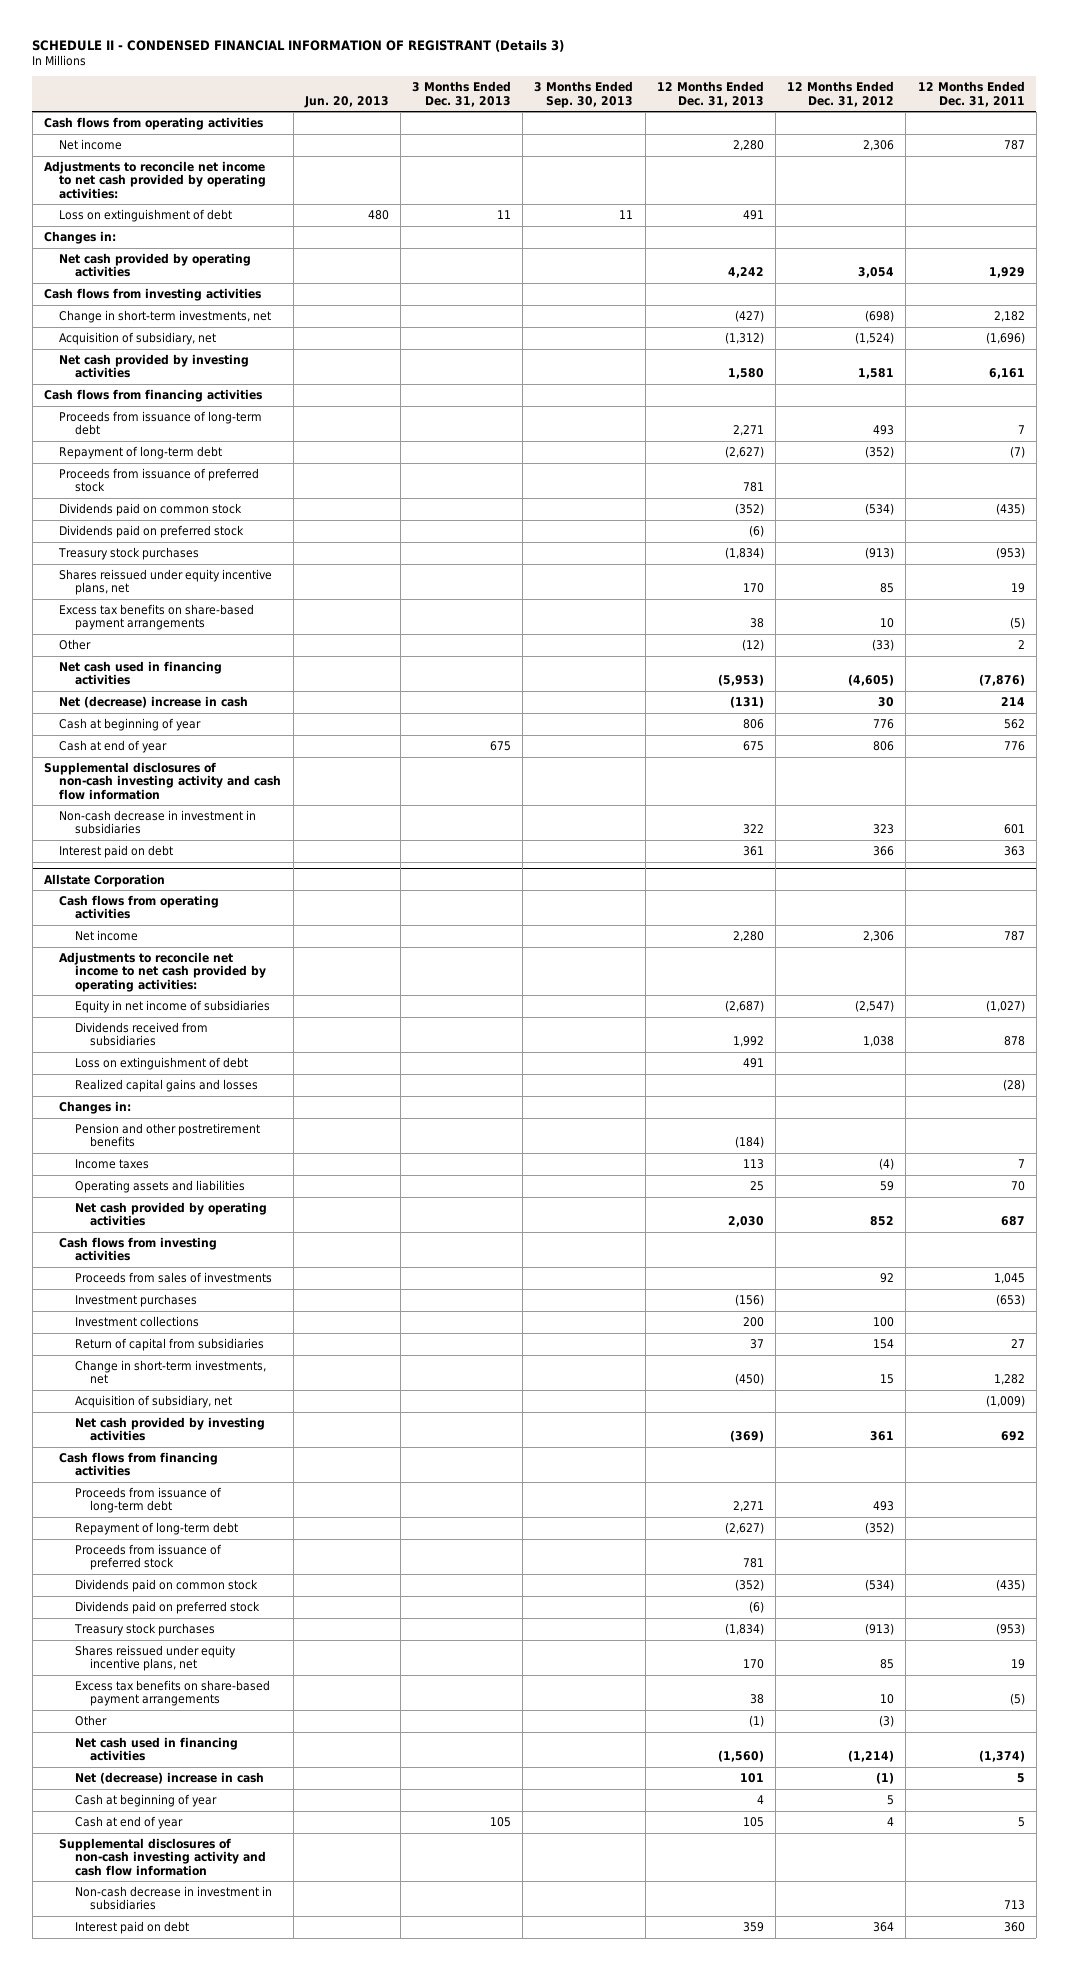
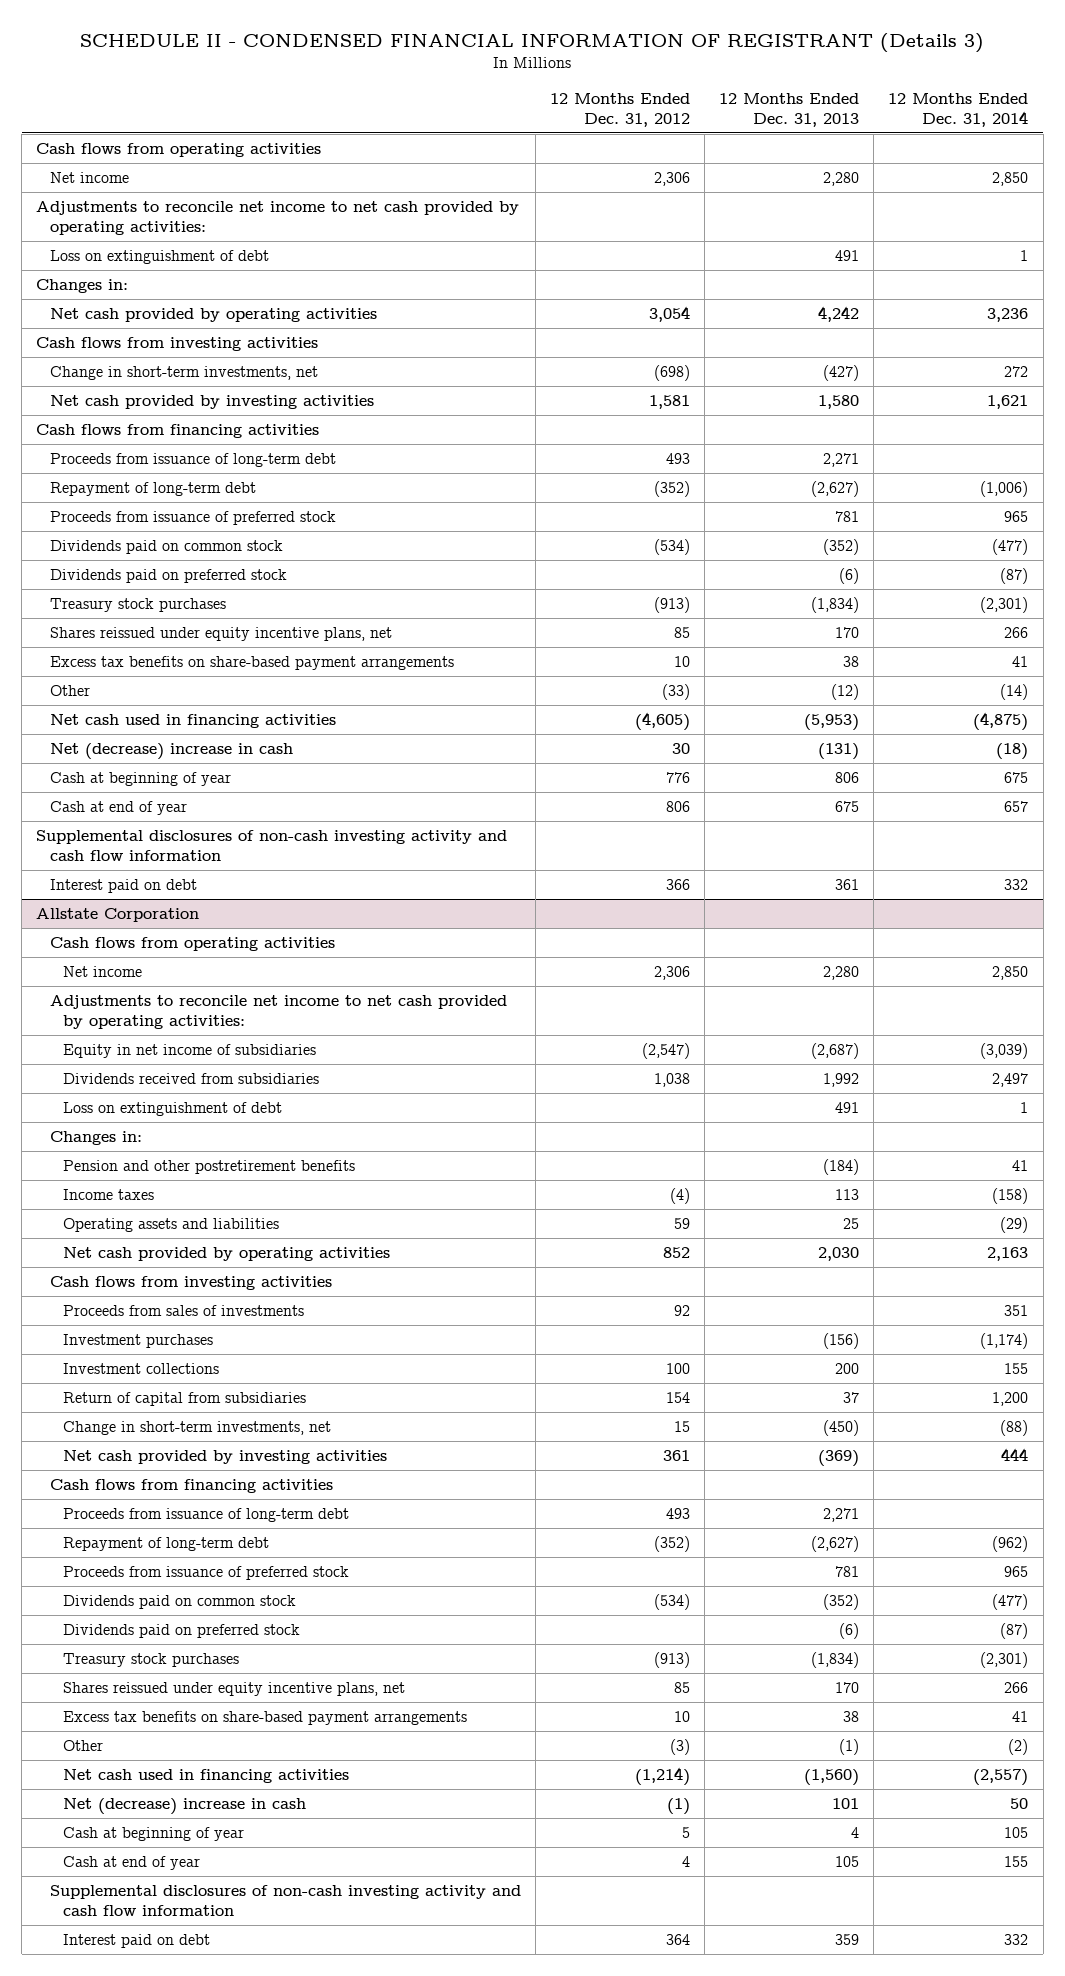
[303,95,389,108] Jun. 20, 2013 -> none
[412,81,512,107] 3 Months Ended Dec. 31, 2013 -> none
[534,81,634,108] 3 Months Ended Sep. 30, 2013 -> none
[917,81,1025,107] 12 Months Ended Dec. 31, 2011 -> none
none -> [888,93,1029,128] 12 Months Ended Dec. 31, 2014
[59,332,217,346] Acquisition of subsidiary, net -> none
[59,810,257,835] Non-cash decrease in investment in subsidiaries -> none
[74,1079,258,1093] Realized capital gains and losses -> none
[74,1395,232,1409] Acquisition of subsidiary, net -> none
[74,1886,272,1911] Non-cash decrease in investment in subsidiaries -> none

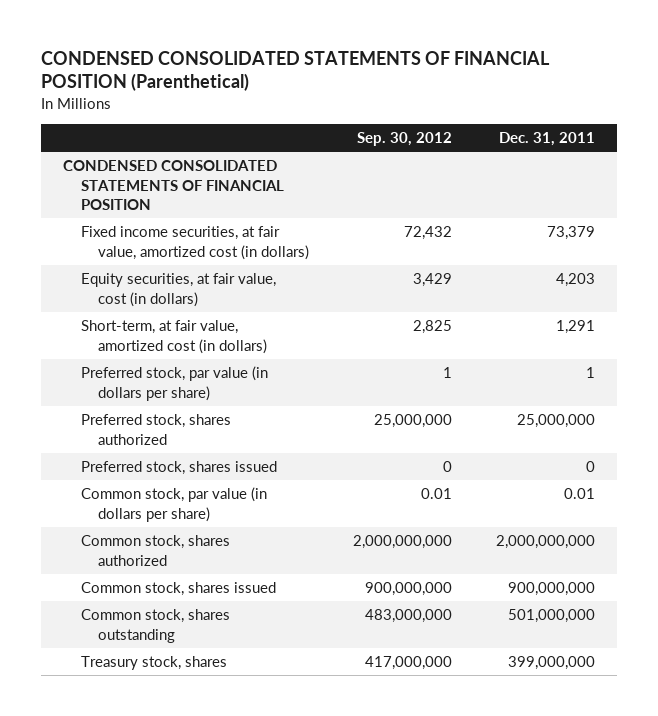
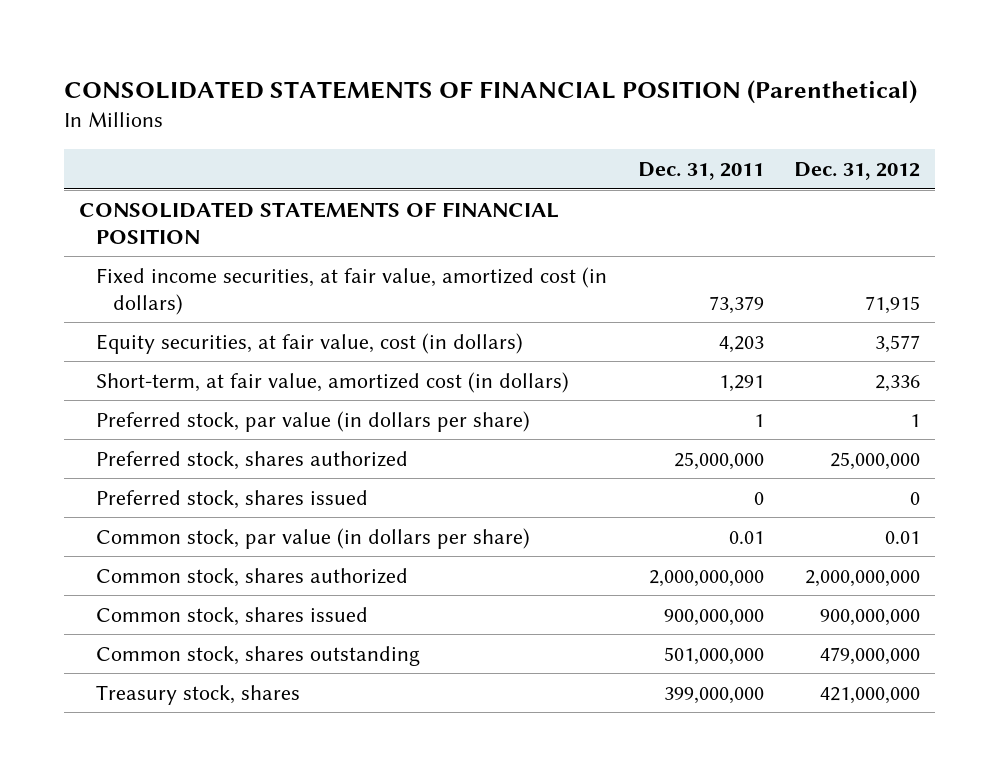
[41,50,551,92] CONDENSED CONSOLIDATED STATEMENTS OF FINANCIAL POSITION (Parenthetical) -> [63,79,917,104] CONSOLIDATED STATEMENTS OF FINANCIAL POSITION (Parenthetical)
[357,132,453,147] Sep. 30, 2012 -> none
none -> [793,162,920,181] Dec. 31, 2012
[63,160,284,210] CONDENSED CONSOLIDATED STATEMENTS OF FINANCIAL POSITION -> [79,201,560,244] CONSOLIDATED STATEMENTS OF FINANCIAL POSITION

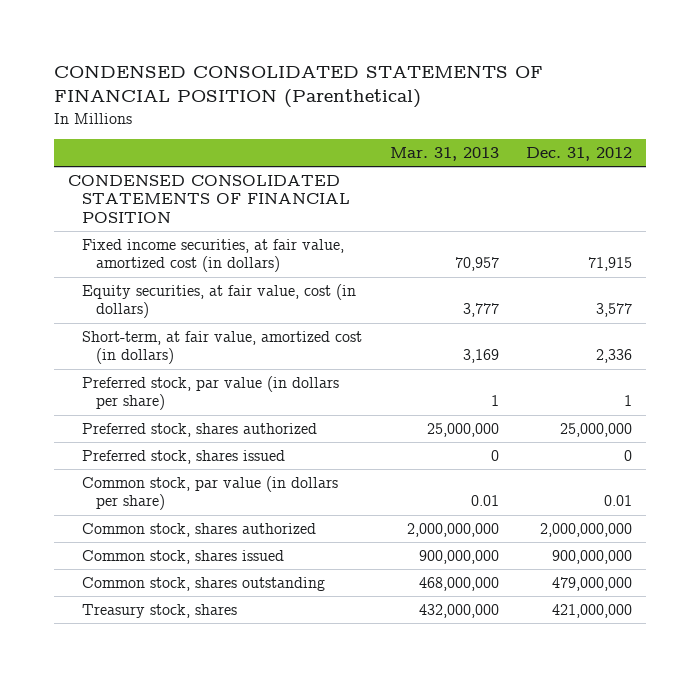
[63,79,917,104] CONSOLIDATED STATEMENTS OF FINANCIAL POSITION (Parenthetical) -> [54,65,544,109] CONDENSED CONSOLIDATED STATEMENTS OF FINANCIAL POSITION (Parenthetical)
[637,162,764,181] Dec. 31, 2011 -> none
none -> [389,147,499,162] Mar. 31, 2013
[79,201,560,244] CONSOLIDATED STATEMENTS OF FINANCIAL POSITION -> [67,174,350,223] CONDENSED CONSOLIDATED STATEMENTS OF FINANCIAL POSITION

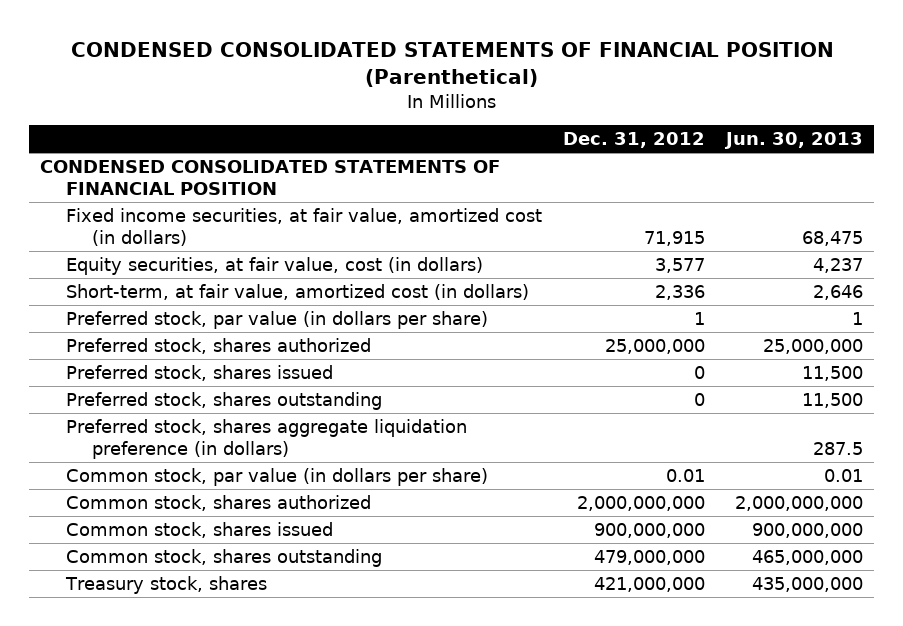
[389,147,499,162] Mar. 31, 2013 -> none
none -> [724,132,864,150] Jun. 30, 2013
none -> [65,391,382,410] Preferred stock, shares outstanding
none -> [65,418,467,460] Preferred stock, shares aggregate liquidation preference (in dollars)

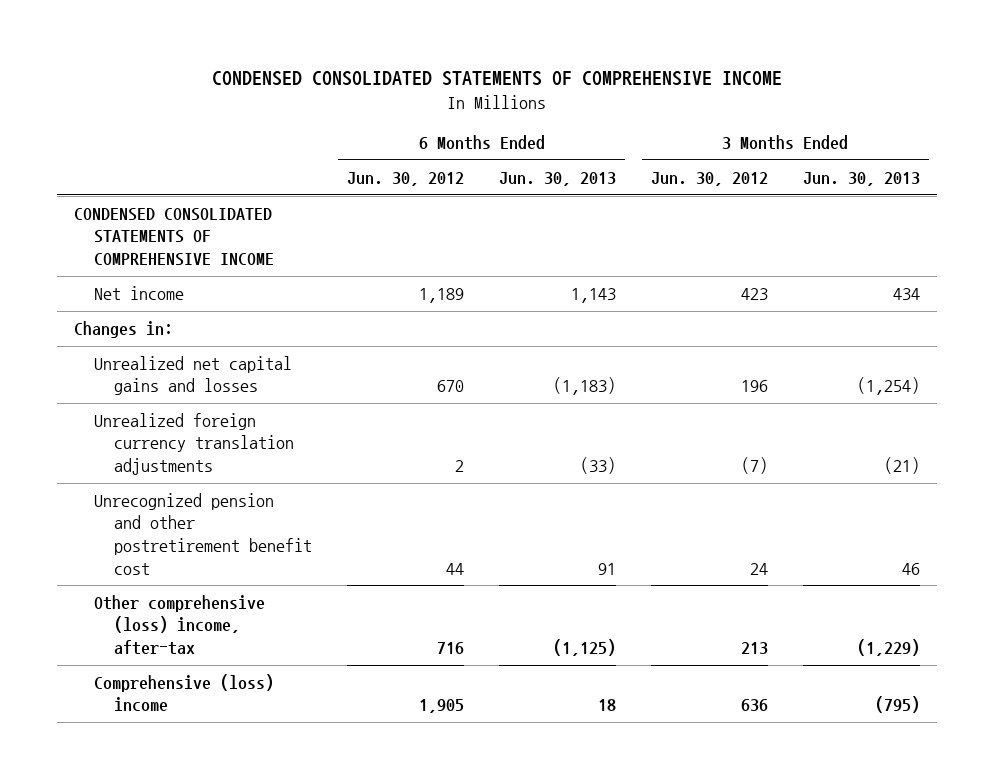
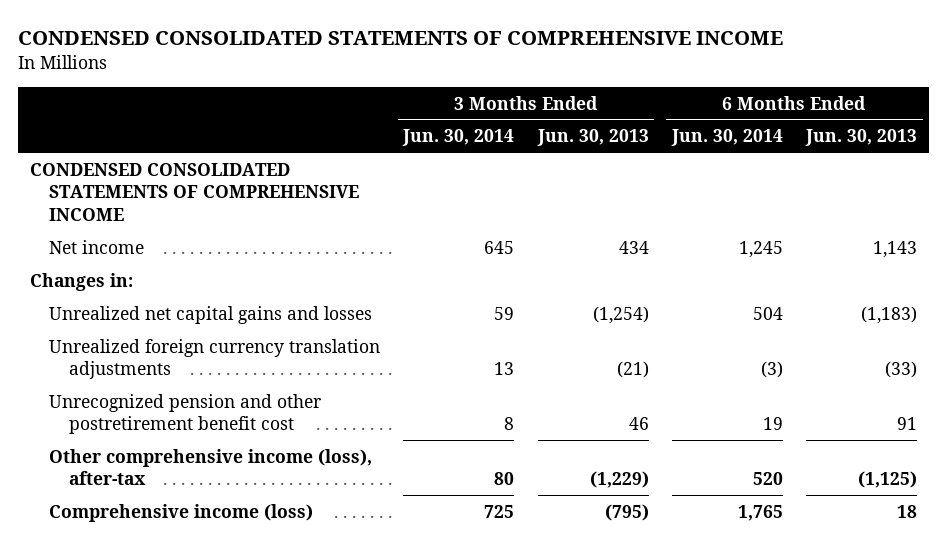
[347,171,465,186] Jun. 30, 2012 -> none
[650,171,768,186] Jun. 30, 2012 -> none
none -> [402,129,515,147] Jun. 30, 2014
none -> [670,129,783,147] Jun. 30, 2014
[94,594,266,655] Other comprehensive (loss) income, after-tax -> [49,448,373,486] Other comprehensive income (loss), after-tax
[94,673,275,713] Comprehensive (loss) income -> [49,503,314,522] Comprehensive income (loss)

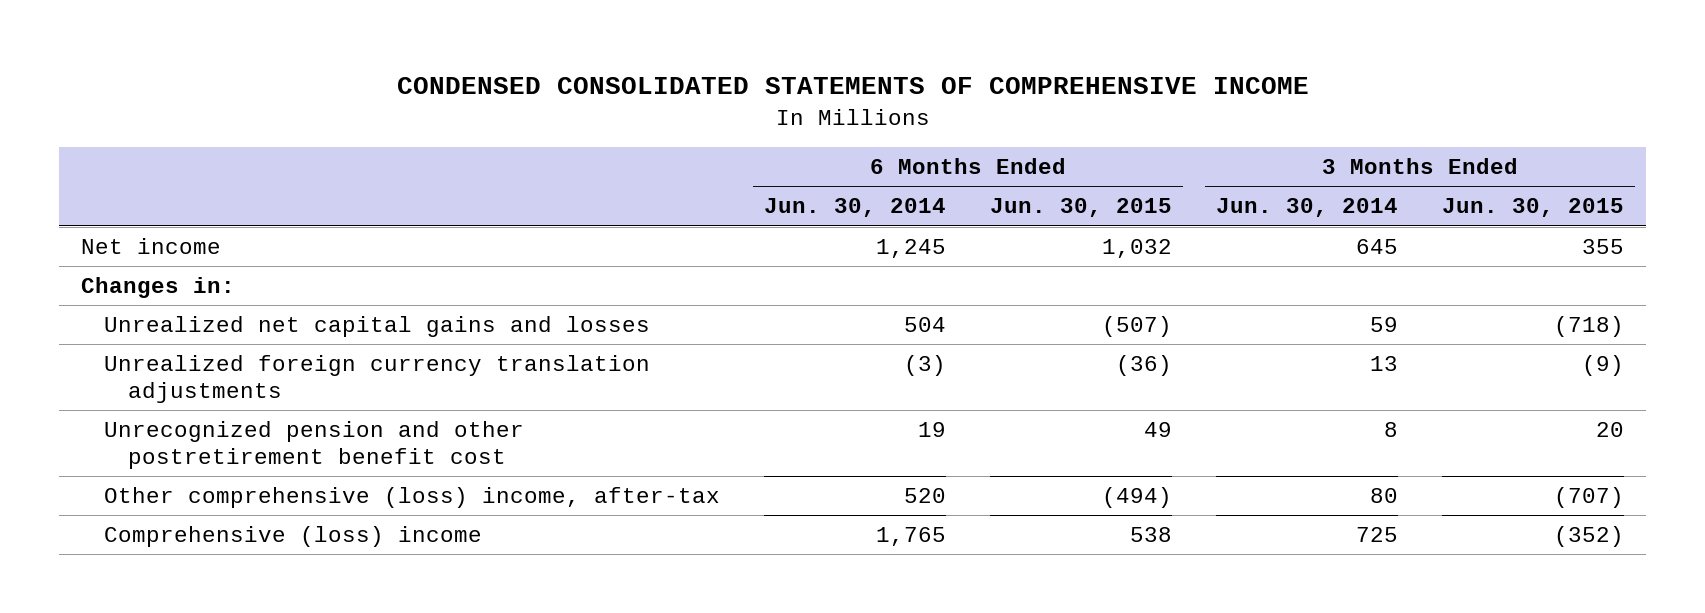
[536,129,649,147] Jun. 30, 2013 -> none
[804,129,917,147] Jun. 30, 2013 -> none
none -> [990,198,1173,218] Jun. 30, 2015
none -> [1441,198,1624,218] Jun. 30, 2015
[29,162,360,221] CONDENSED CONSOLIDATED STATEMENTS OF COMPREHENSIVE INCOME -> none
[49,448,373,486] Other comprehensive income (loss), after-tax -> [104,487,721,509] Other comprehensive (loss) income, after-tax
[49,503,314,522] Comprehensive income (loss) -> [104,526,483,548] Comprehensive (loss) income

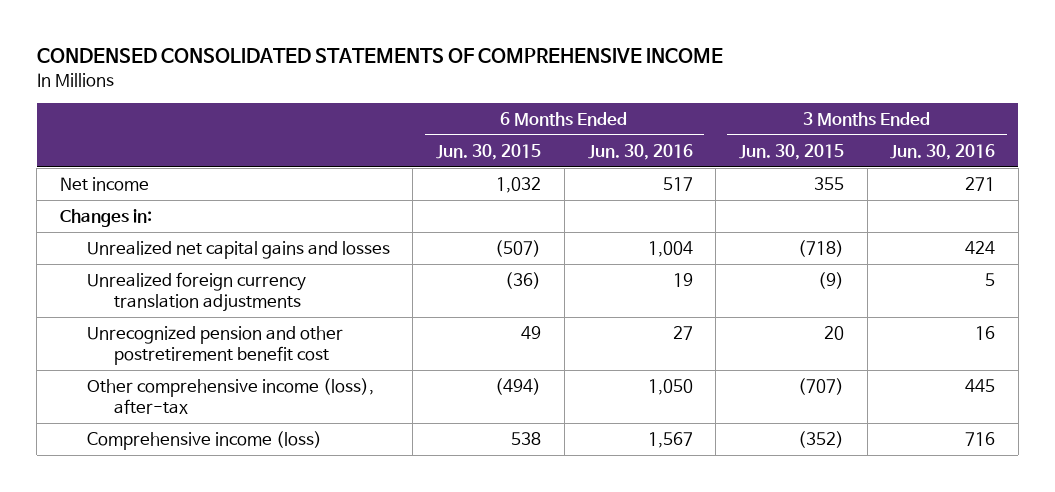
[764,198,947,218] Jun. 30, 2014 -> none
[1215,198,1398,218] Jun. 30, 2014 -> none
none -> [587,143,693,160] Jun. 30, 2016
none -> [890,143,996,160] Jun. 30, 2016
[104,487,721,509] Other comprehensive (loss) income, after-tax -> [86,377,374,415] Other comprehensive income (loss), after-tax
[104,526,483,548] Comprehensive (loss) income -> [86,430,322,450] Comprehensive income (loss)

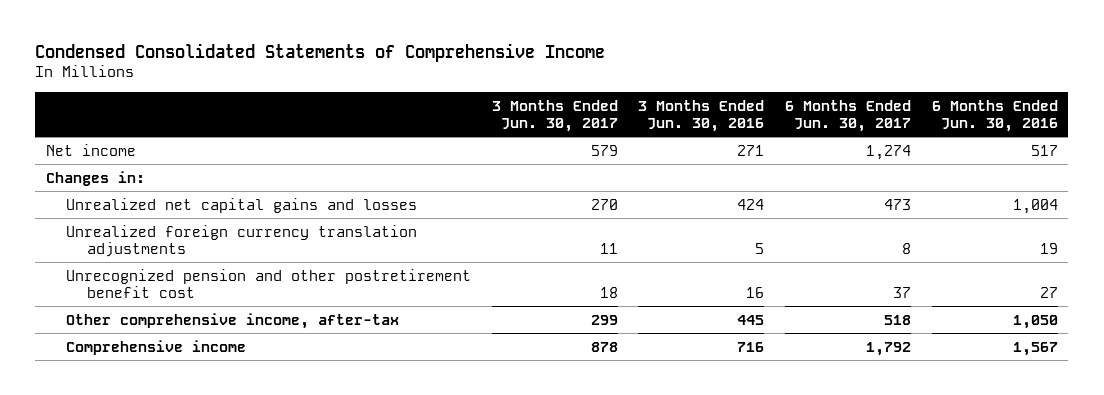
[36,48,723,64] CONDENSED CONSOLIDATED STATEMENTS OF COMPREHENSIVE INCOME -> [35,42,606,62] Condensed Consolidated Statements of Comprehensive Income
[436,143,542,160] Jun. 30, 2015 -> none
[738,143,844,160] Jun. 30, 2015 -> none
none -> [491,99,618,132] 3 Months Ended Jun. 30, 2017
none -> [785,99,912,132] 6 Months Ended Jun. 30, 2017
[86,377,374,415] Other comprehensive income (loss), after-tax -> [66,312,400,329] Other comprehensive income, after-tax
[86,430,322,450] Comprehensive income (loss) -> [66,339,247,355] Comprehensive income

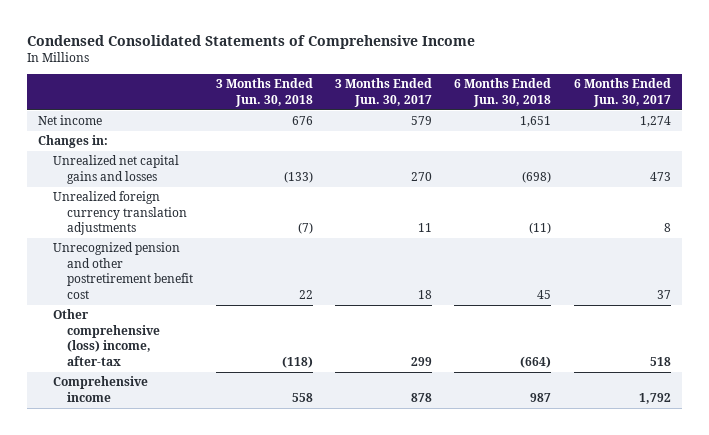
[638,99,765,132] 3 Months Ended Jun. 30, 2016 -> none
[931,99,1058,132] 6 Months Ended Jun. 30, 2016 -> none
none -> [215,78,313,107] 3 Months Ended Jun. 30, 2018
none -> [454,78,552,107] 6 Months Ended Jun. 30, 2018
[66,312,400,329] Other comprehensive income, after-tax -> [52,309,161,366] Other comprehensive (loss) income, after-tax

